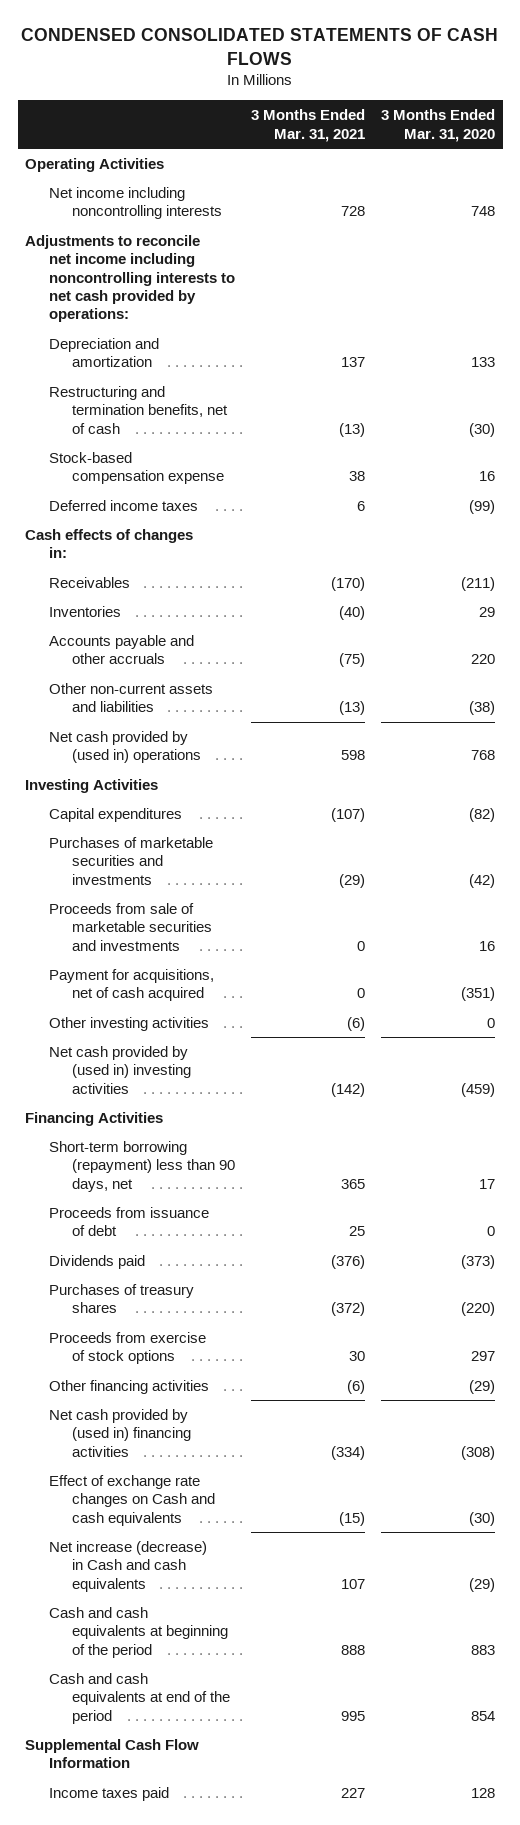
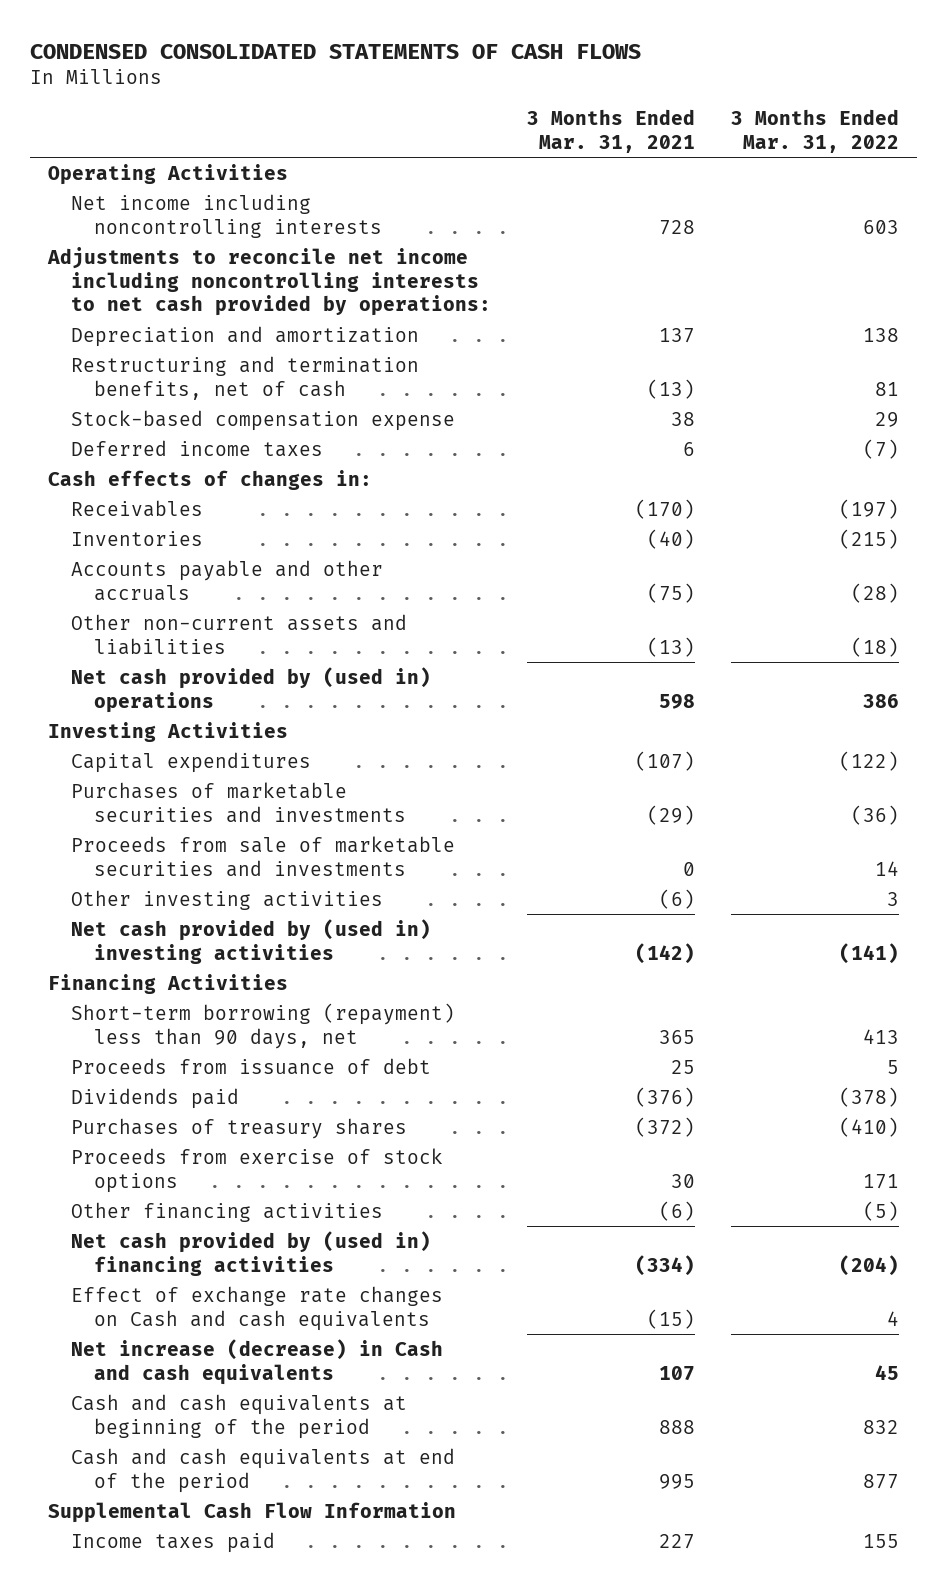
[380,109,495,142] 3 Months Ended Mar. 31, 2020 -> none
none -> [730,109,899,153] 3 Months Ended Mar. 31, 2022
[48,968,214,1002] Payment for acquisitions, net of cash acquired -> none

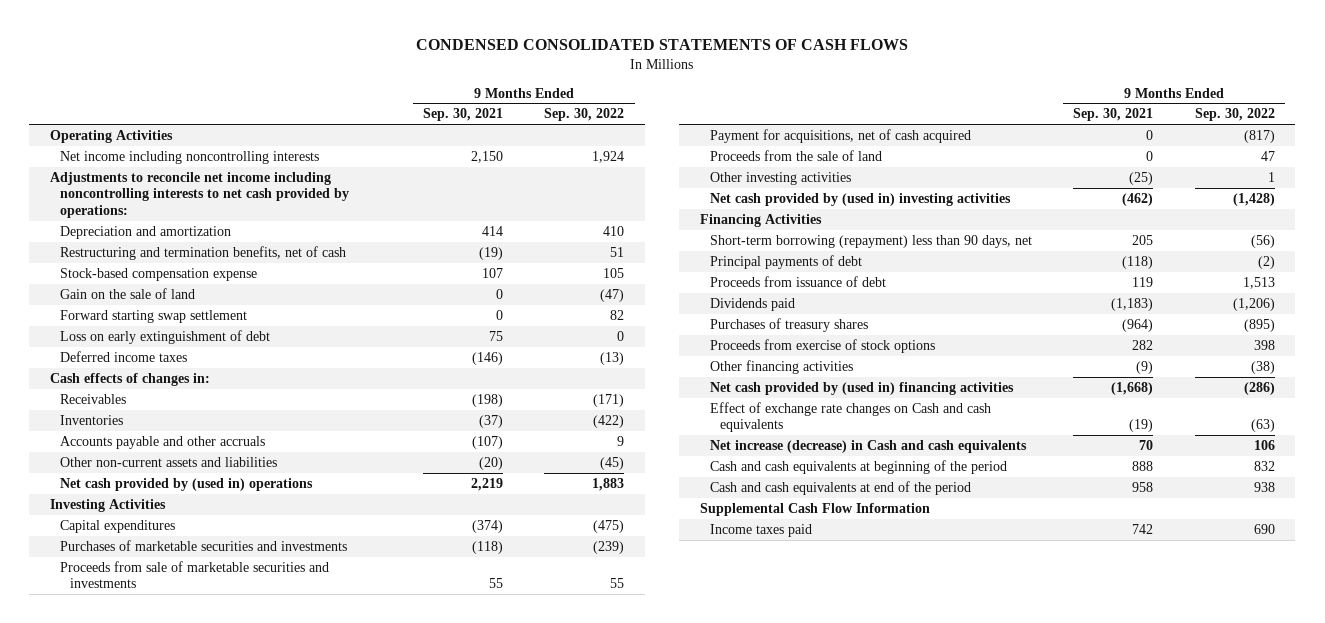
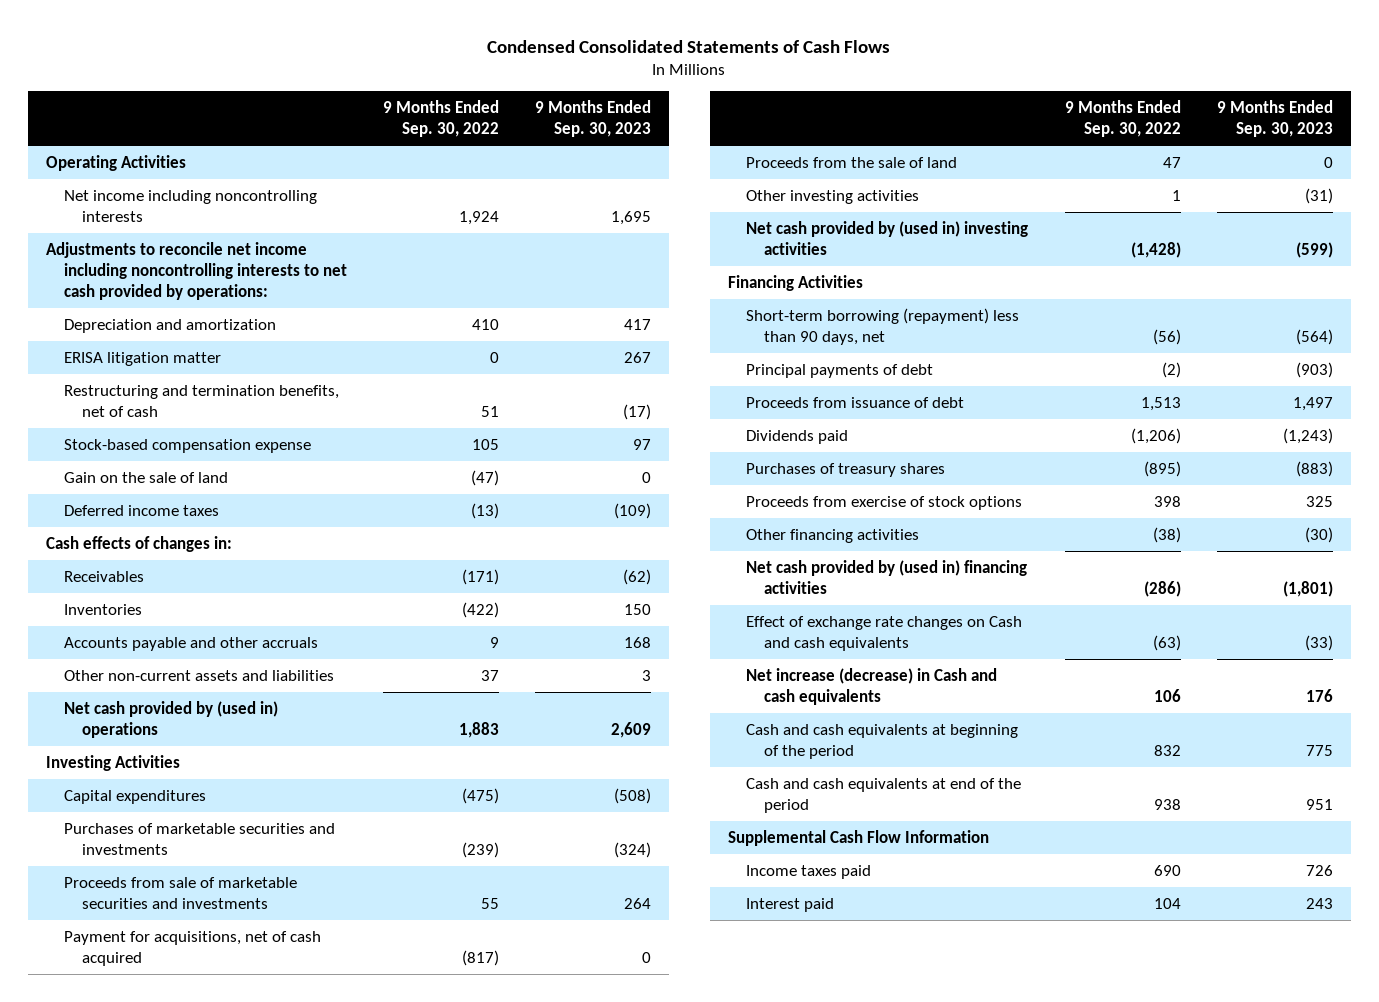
[416,39,909,51] CONDENSED CONSOLIDATED STATEMENTS OF CASH FLOWS -> [487,40,891,54] Condensed Consolidated Statements of Cash Flows
[423,108,504,122] Sep. 30, 2021 -> none
none -> [535,100,652,138] 9 Months Ended Sep. 30, 2023
none -> [64,351,222,366] ERISA litigation matter
[59,309,247,323] Forward starting swap settlement -> none
[59,329,270,344] Loss on early extinguishment of debt -> none
[600,456,625,470] (45) -> [481,669,500,681] 37
none -> [746,897,835,912] Interest paid

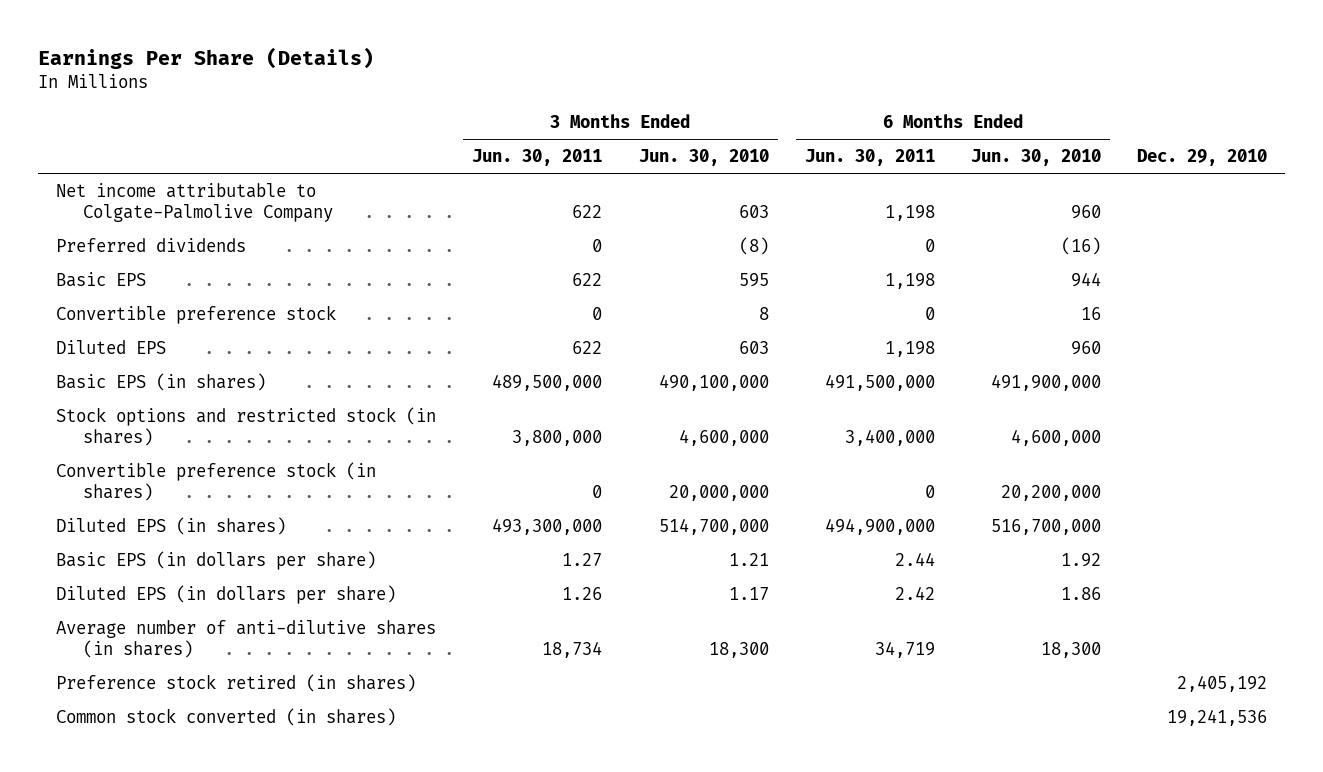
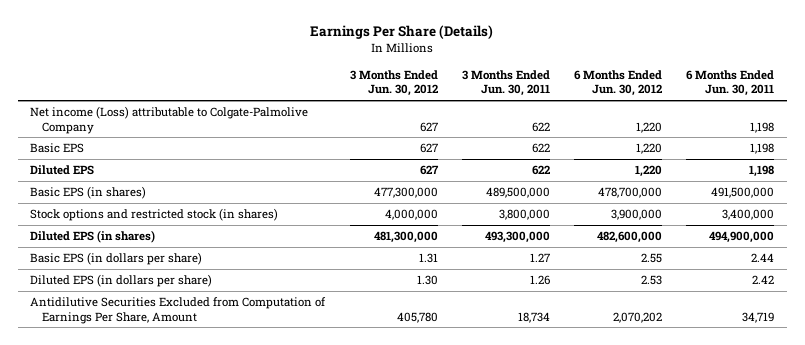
[638,149,769,167] Jun. 30, 2010 -> none
[970,149,1101,167] Jun. 30, 2010 -> none
[1137,149,1268,167] Dec. 29, 2010 -> none
none -> [349,69,438,97] 3 Months Ended Jun. 30, 2012
none -> [574,69,663,97] 6 Months Ended Jun. 30, 2012
[56,238,247,253] Preferred dividends -> none
[56,183,334,222] Net income attributable to Colgate-Palmolive Company -> [30,106,309,134] Net income (Loss) attributable to Colgate-Palmolive Company
[56,305,337,325] Convertible preference stock -> none
[56,462,377,501] Convertible preference stock (in shares) -> none
[56,674,417,693] Preference stock retired (in shares) -> none
[56,708,397,727] Common stock converted (in shares) -> none
[56,620,437,658] Average number of anti-dilutive shares (in shares) -> [30,297,327,324] Antidilutive Securities Excluded from Computation of Earnings Per Share, Amount

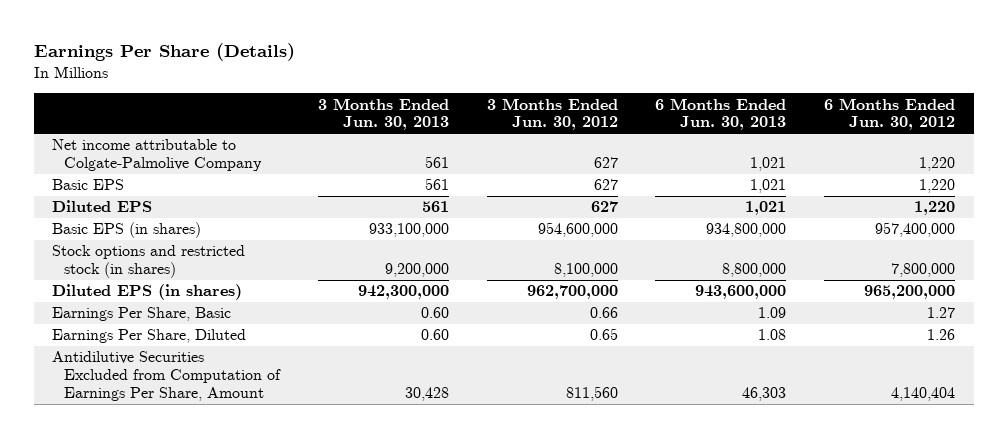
[461,69,550,97] 3 Months Ended Jun. 30, 2011 -> none
[686,69,775,97] 6 Months Ended Jun. 30, 2011 -> none
none -> [317,97,449,131] 3 Months Ended Jun. 30, 2013
none -> [655,97,787,131] 6 Months Ended Jun. 30, 2013
[30,106,309,134] Net income (Loss) attributable to Colgate-Palmolive Company -> [52,139,263,172] Net income attributable to Colgate-Palmolive Company
[373,187,438,199] 477,300,000 -> [537,222,618,238] 954,600,000
[598,187,663,199] 478,700,000 -> [875,222,956,238] 957,400,000
[384,209,438,221] 4,000,000 -> [553,263,618,278] 8,100,000
[611,209,663,221] 3,900,000 -> [891,263,956,278] 7,800,000
[373,231,438,244] 481,300,000 -> [526,285,618,300] 962,700,000
[597,231,663,244] 482,600,000 -> [864,285,956,300] 965,200,000
[30,252,203,266] Basic EPS (in dollars per share) -> [52,307,232,322] Earnings Per Share, Basic
[418,253,438,264] 1.31 -> [589,307,618,319] 0.66
[641,253,663,264] 2.55 -> [927,307,956,319] 1.27
[30,274,213,288] Diluted EPS (in dollars per share) -> [52,329,247,344] Earnings Per Share, Diluted
[416,275,438,286] 1.30 -> [589,328,618,341] 0.65
[641,275,663,286] 2.53 -> [927,329,956,341] 1.26
[396,311,438,323] 405,780 -> [565,386,618,402] 811,560
[613,311,663,323] 2,070,202 -> [891,387,956,402] 4,140,404

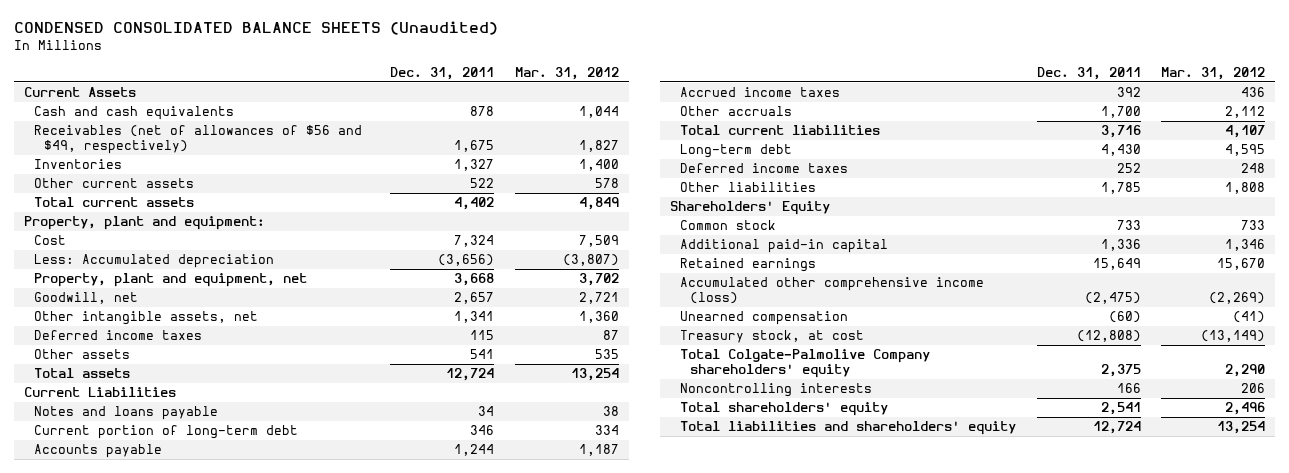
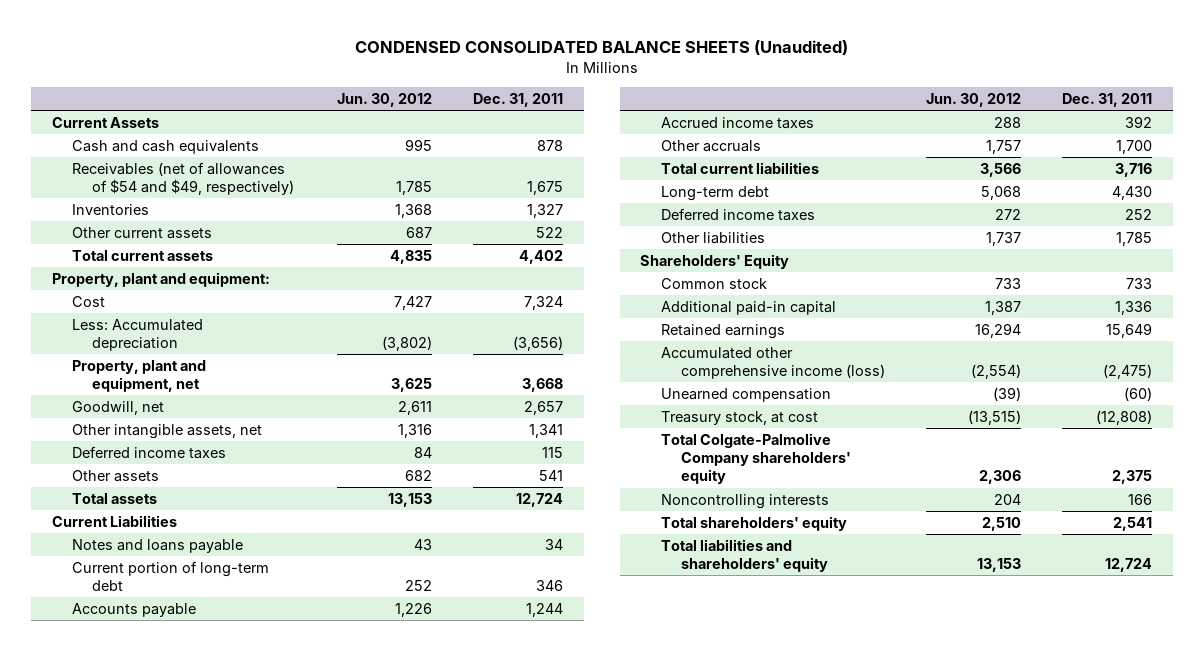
[514,66,619,80] Mar. 31, 2012 -> none
none -> [337,93,433,108] Jun. 30, 2012
[34,125,363,155] Receivables (net of allowances of $56 and $49, respectively) -> [71,161,295,196] Receivables (net of allowances of $54 and $49, respectively)

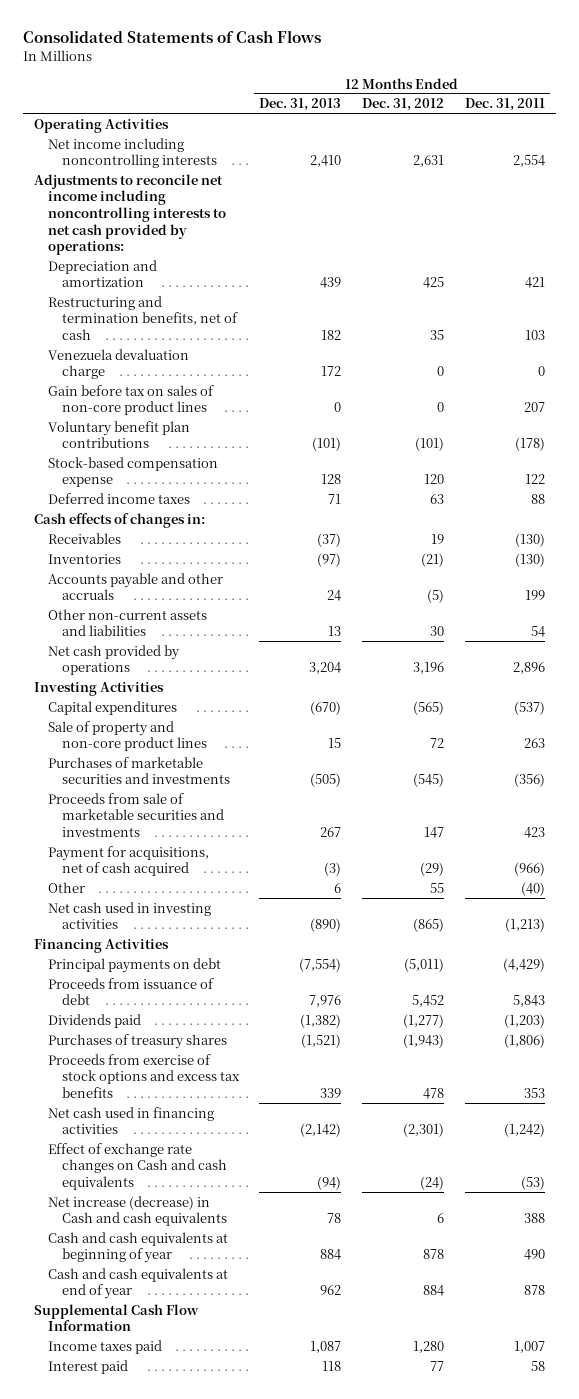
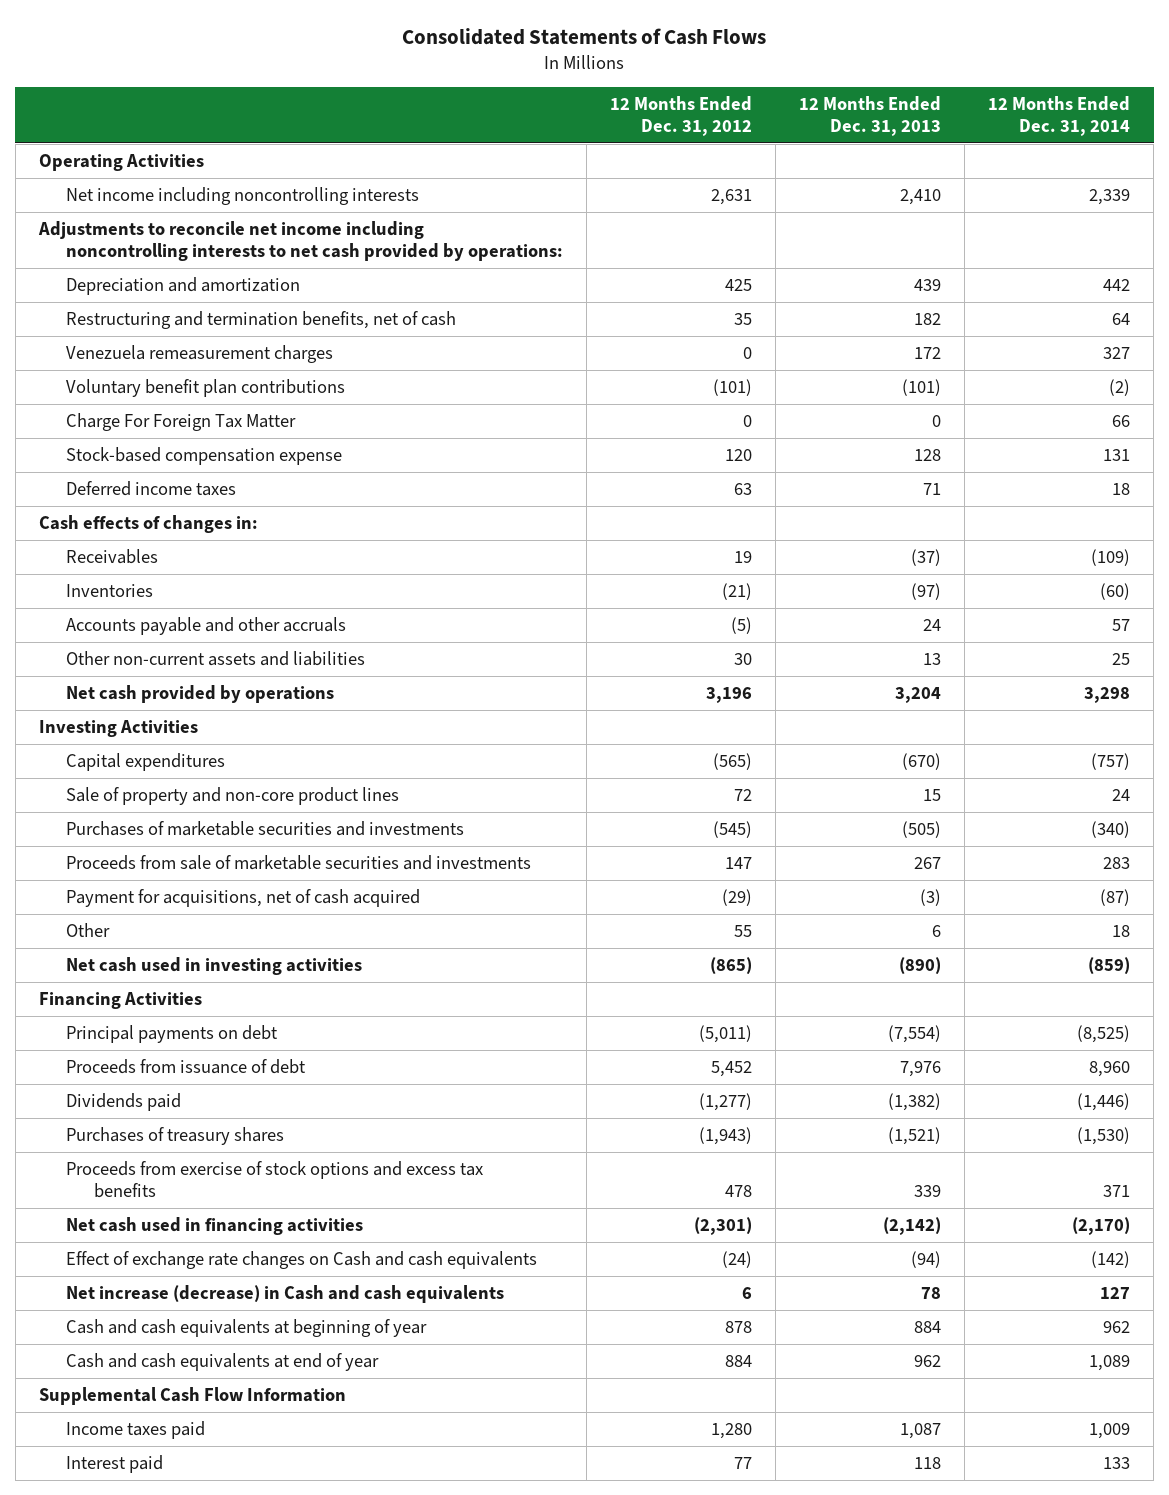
[465,98,546,112] Dec. 31, 2011 -> none
none -> [988,96,1131,136] 12 Months Ended Dec. 31, 2014
[47,384,214,416] Gain before tax on sales of non-core product lines -> none
[47,348,189,380] Venezuela devaluation charge -> [66,345,334,364] Venezuela remeasurement charges
none -> [66,413,297,432] Charge For Foreign Tax Matter

